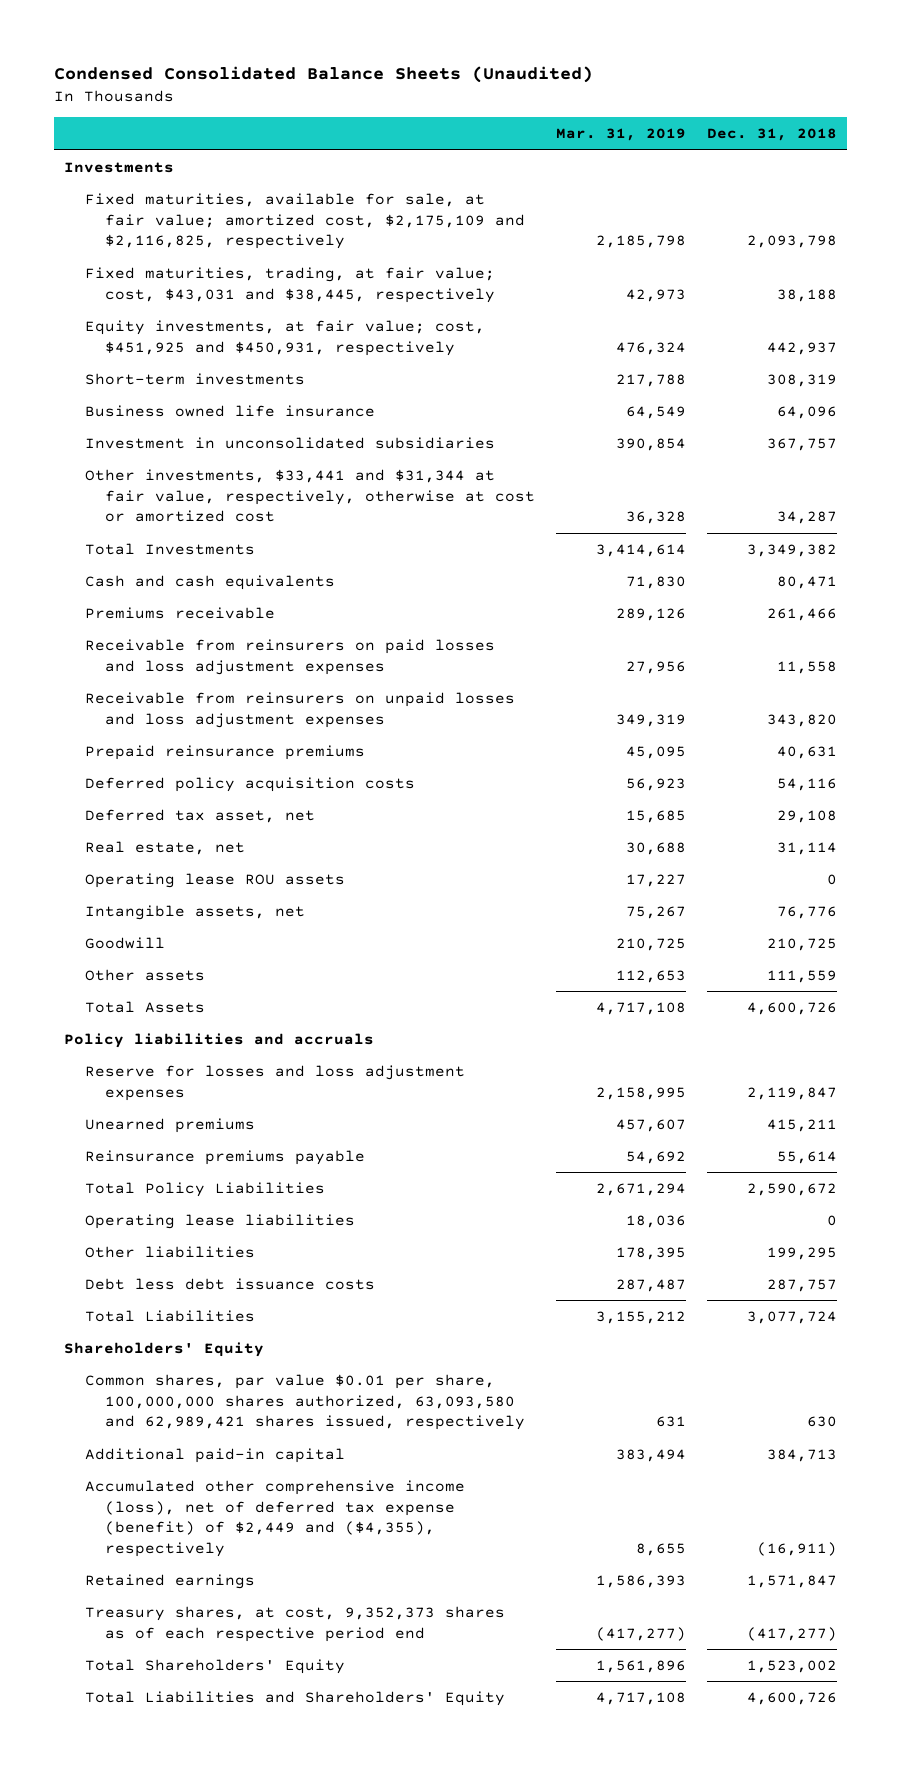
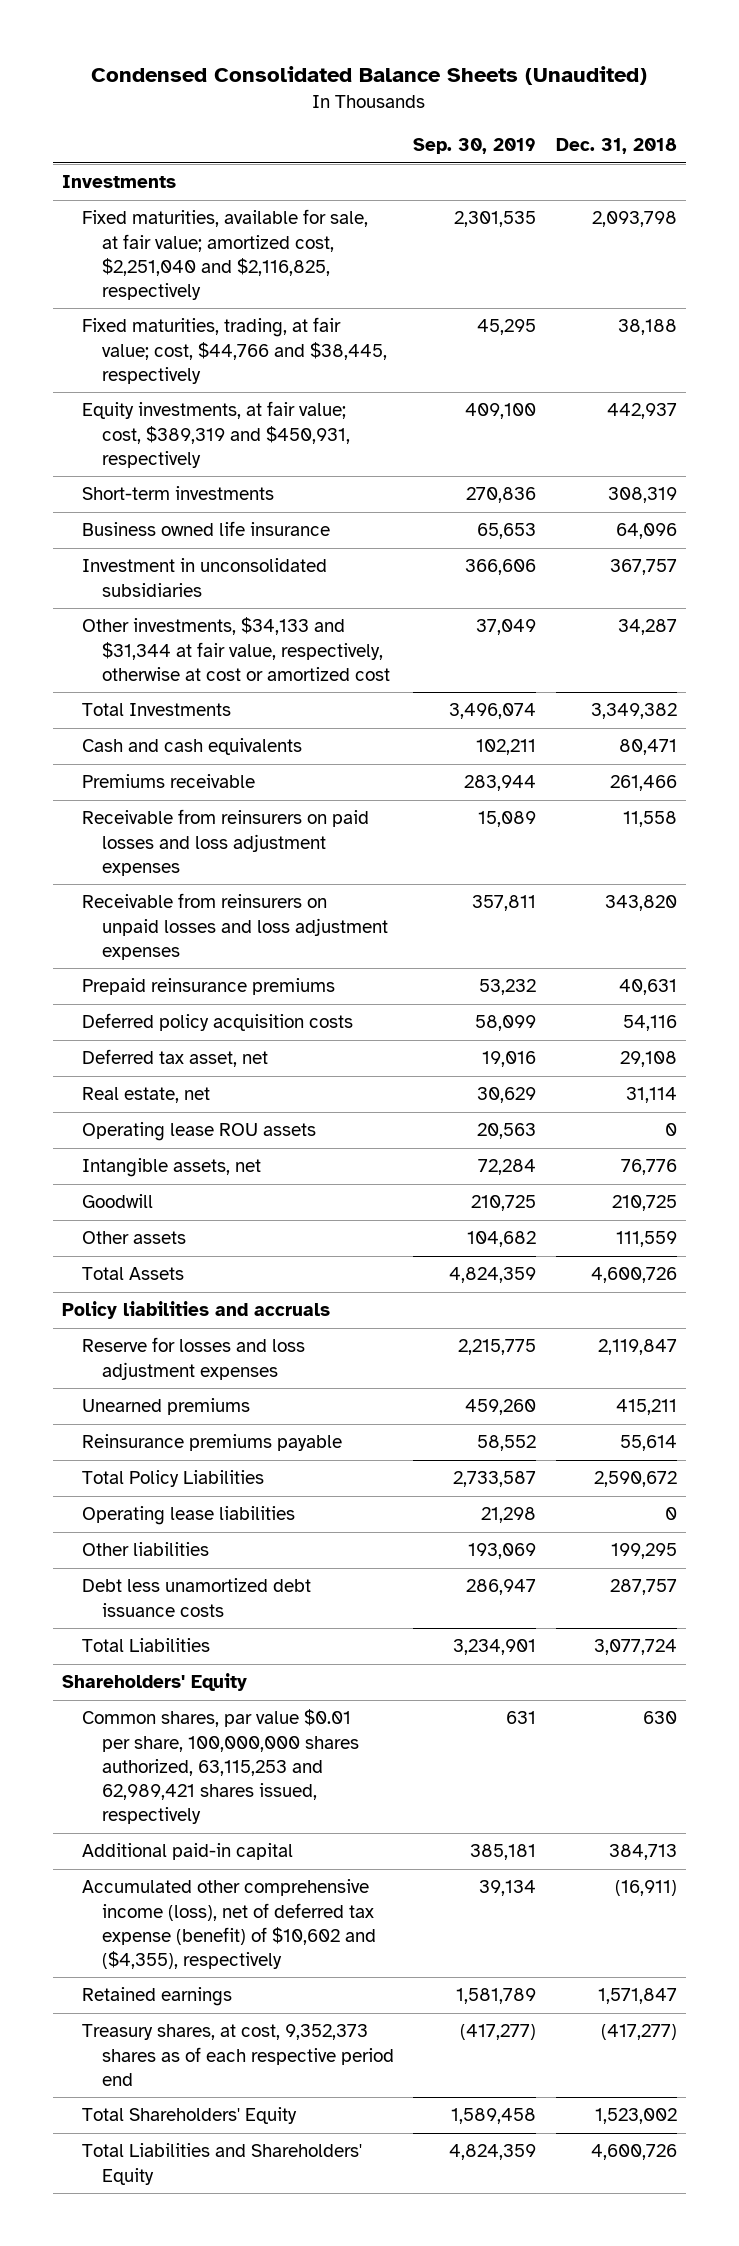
[555,128,686,142] Mar. 31, 2019 -> none
none -> [413,138,537,155] Sep. 30, 2019
[84,192,526,250] Fixed maturities, available for sale, at fair value; amortized cost, $2,175,109 and $2,116,825, respectively -> [82,209,369,300] Fixed maturities, available for sale, at fair value; amortized cost, $2,251,040 and $2,116,825, respectively
[84,266,496,303] Fixed maturities, trading, at fair value; cost, $43,031 and $38,445, respectively -> [82,317,388,384] Fixed maturities, trading, at fair value; cost, $44,766 and $38,445, respectively
[84,319,485,356] Equity investments, at fair value; cost, $451,925 and $450,931, respectively -> [82,401,351,468] Equity investments, at fair value; cost, $389,319 and $450,931, respectively
[84,468,536,523] Other investments, $33,441 and $31,344 at fair value, respectively, otherwise at cost or amortized cost -> [82,617,391,681] Other investments, $34,133 and $31,344 at fair value, respectively, otherwise at cost or amortized cost
[84,1277,375,1290] Debt less debt issuance costs -> [82,1578,312,1617] Debt less unamortized debt issuance costs
[84,1373,526,1431] Common shares, par value $0.01 per share, 100,000,000 shares authorized, 63,093,580 and 62,989,421 shares issued, respectively -> [82,1709,360,1824] Common shares, par value $0.01 per share, 100,000,000 shares authorized, 63,115,253 and 62,989,421 shares issued, respectively
[84,1479,465,1558] Accumulated other comprehensive income (loss), net of deferred tax expense (benefit) of $2,449 and ($4,355), respectively -> [82,1879,377,1969] Accumulated other comprehensive income (loss), net of deferred tax expense (benefit) of $10,602 and ($4,355), respectively

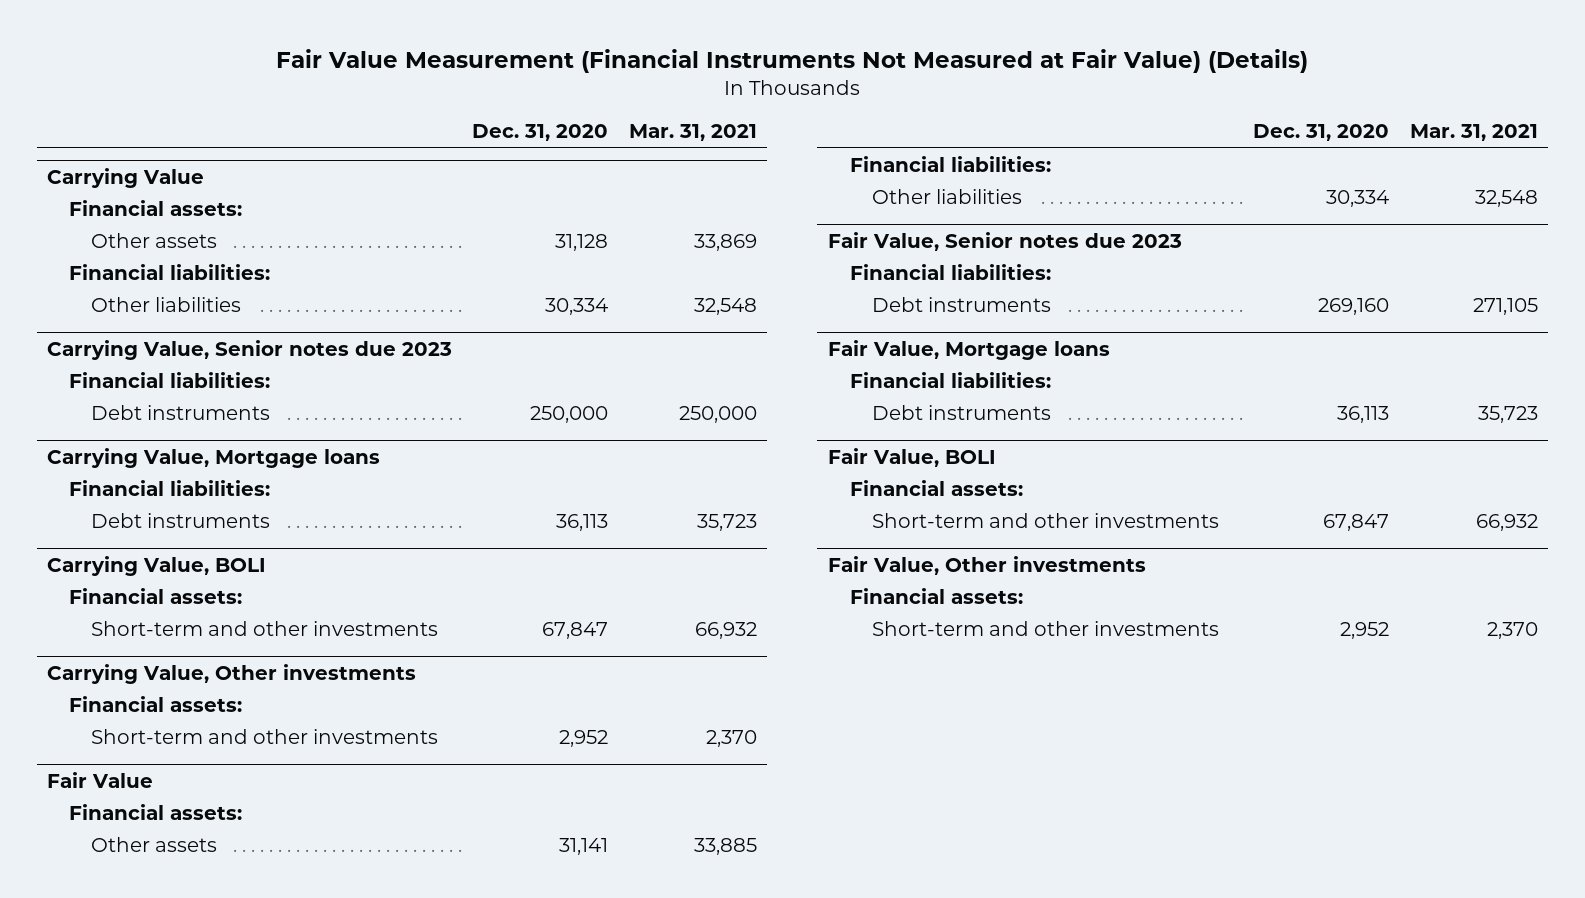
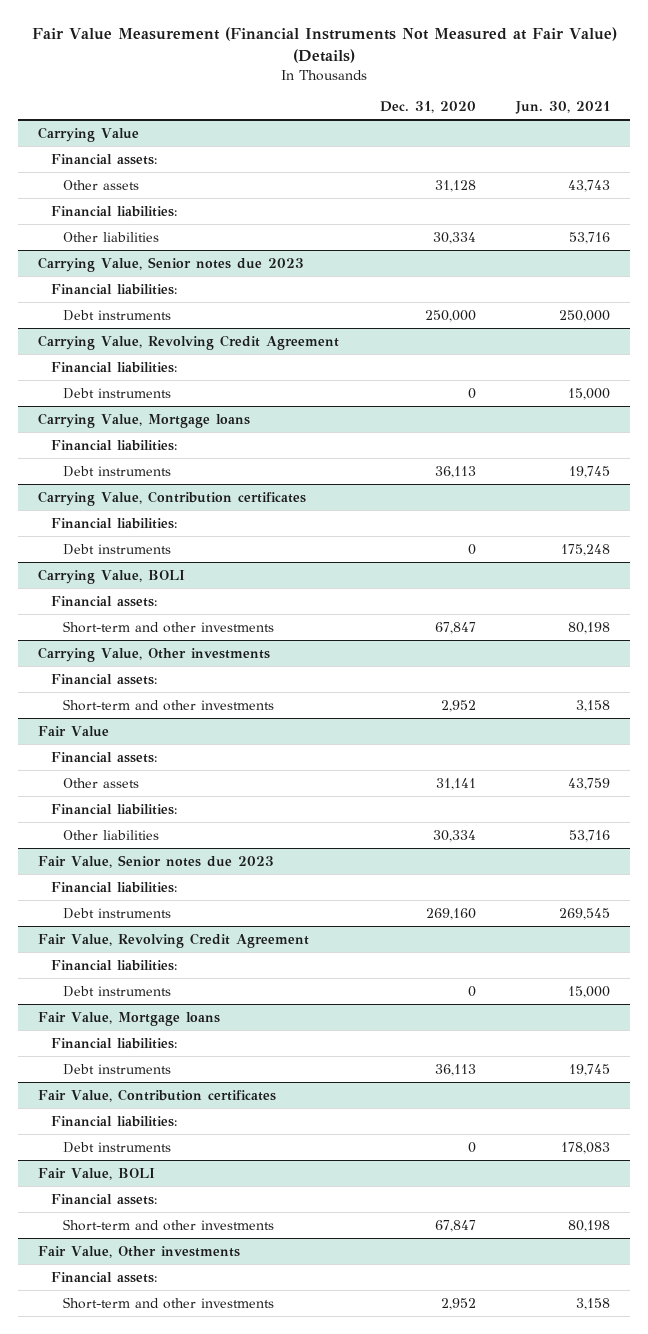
[628,124,757,142] Mar. 31, 2021 -> none
none -> [515,101,611,115] Jun. 30, 2021
none -> [38,334,340,350] Carrying Value, Revolving Credit Agreement
none -> [50,361,177,373] Financial liabilities:
none -> [63,387,172,399] Debt instruments
none -> [38,490,307,506] Carrying Value, Contribution certificates
none -> [50,517,177,529] Financial liabilities:
none -> [63,543,172,555] Debt instruments
none -> [38,932,310,948] Fair Value, Revolving Credit Agreement
none -> [50,959,177,971] Financial liabilities:
none -> [63,985,172,997] Debt instruments
none -> [38,1088,277,1102] Fair Value, Contribution certificates
none -> [50,1115,177,1127] Financial liabilities:
none -> [63,1141,172,1153] Debt instruments

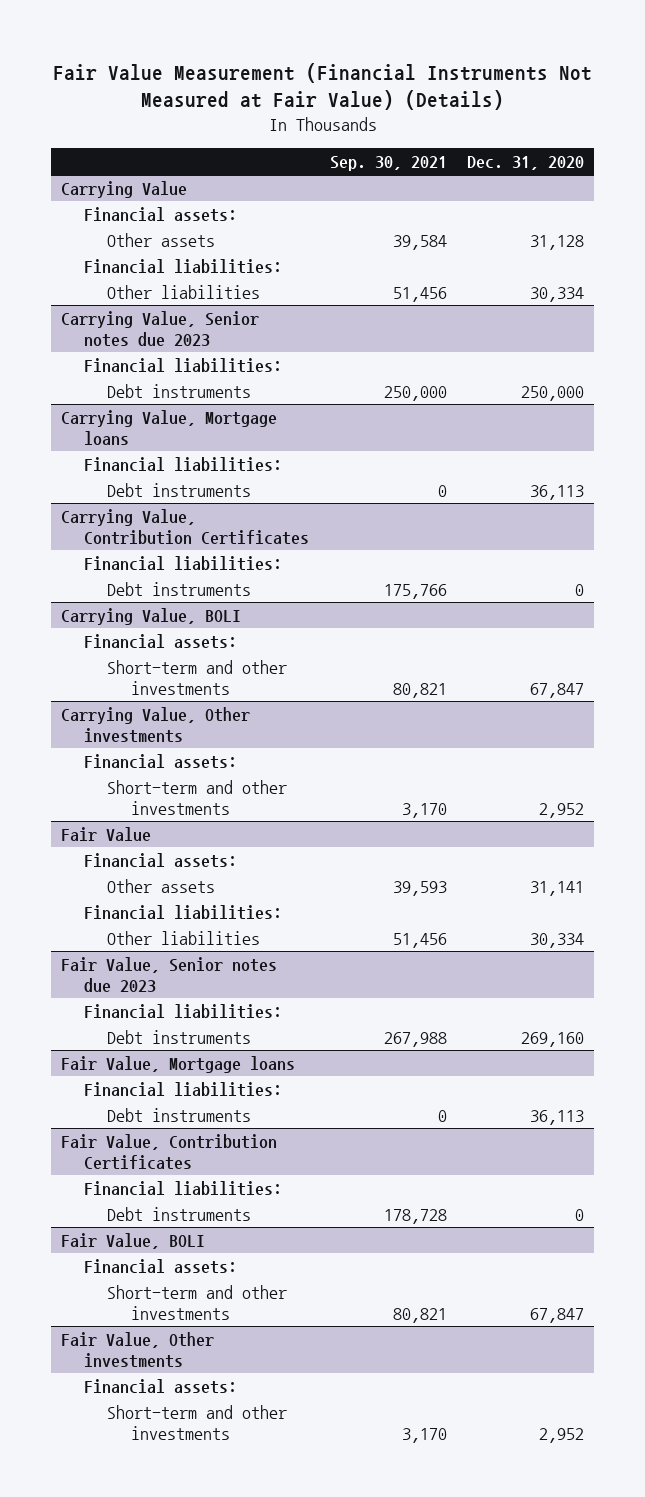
[515,101,611,115] Jun. 30, 2021 -> none
none -> [329,155,447,171] Sep. 30, 2021
[38,334,340,350] Carrying Value, Revolving Credit Agreement -> none
[50,361,177,373] Financial liabilities: -> none
[63,387,172,399] Debt instruments -> none
[38,490,307,506] Carrying Value, Contribution certificates -> [61,508,310,545] Carrying Value, Contribution Certificates
[38,932,310,948] Fair Value, Revolving Credit Agreement -> none
[50,959,177,971] Financial liabilities: -> none
[63,985,172,997] Debt instruments -> none
[38,1088,277,1102] Fair Value, Contribution certificates -> [61,1133,278,1170] Fair Value, Contribution Certificates

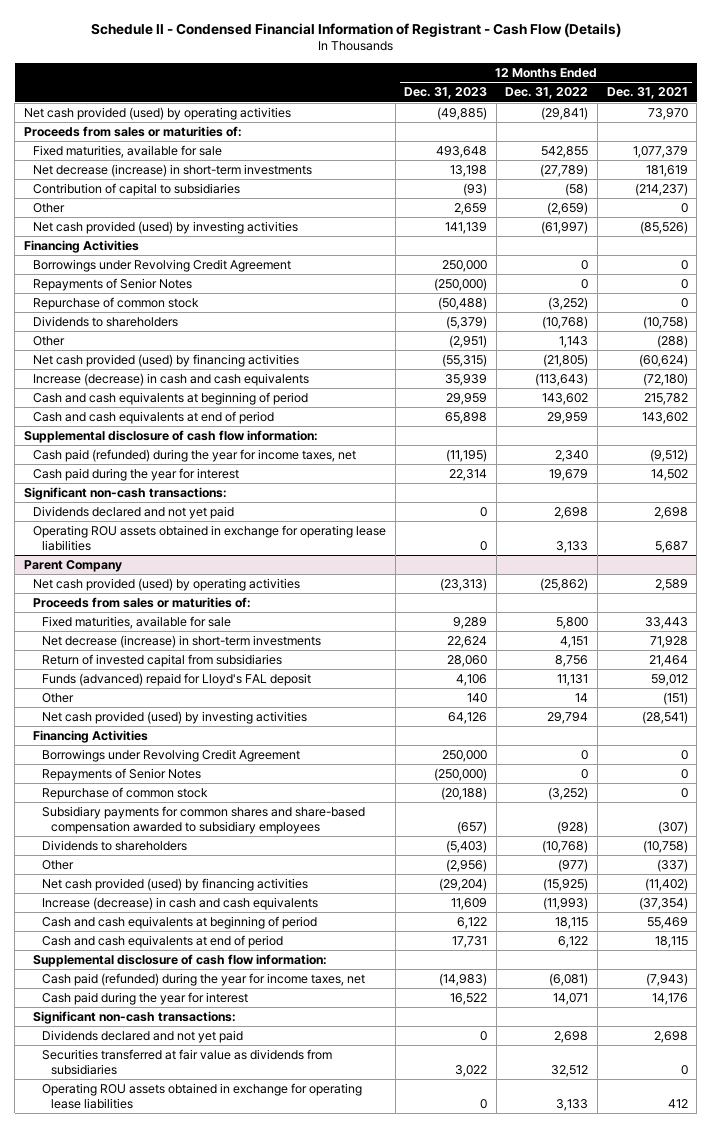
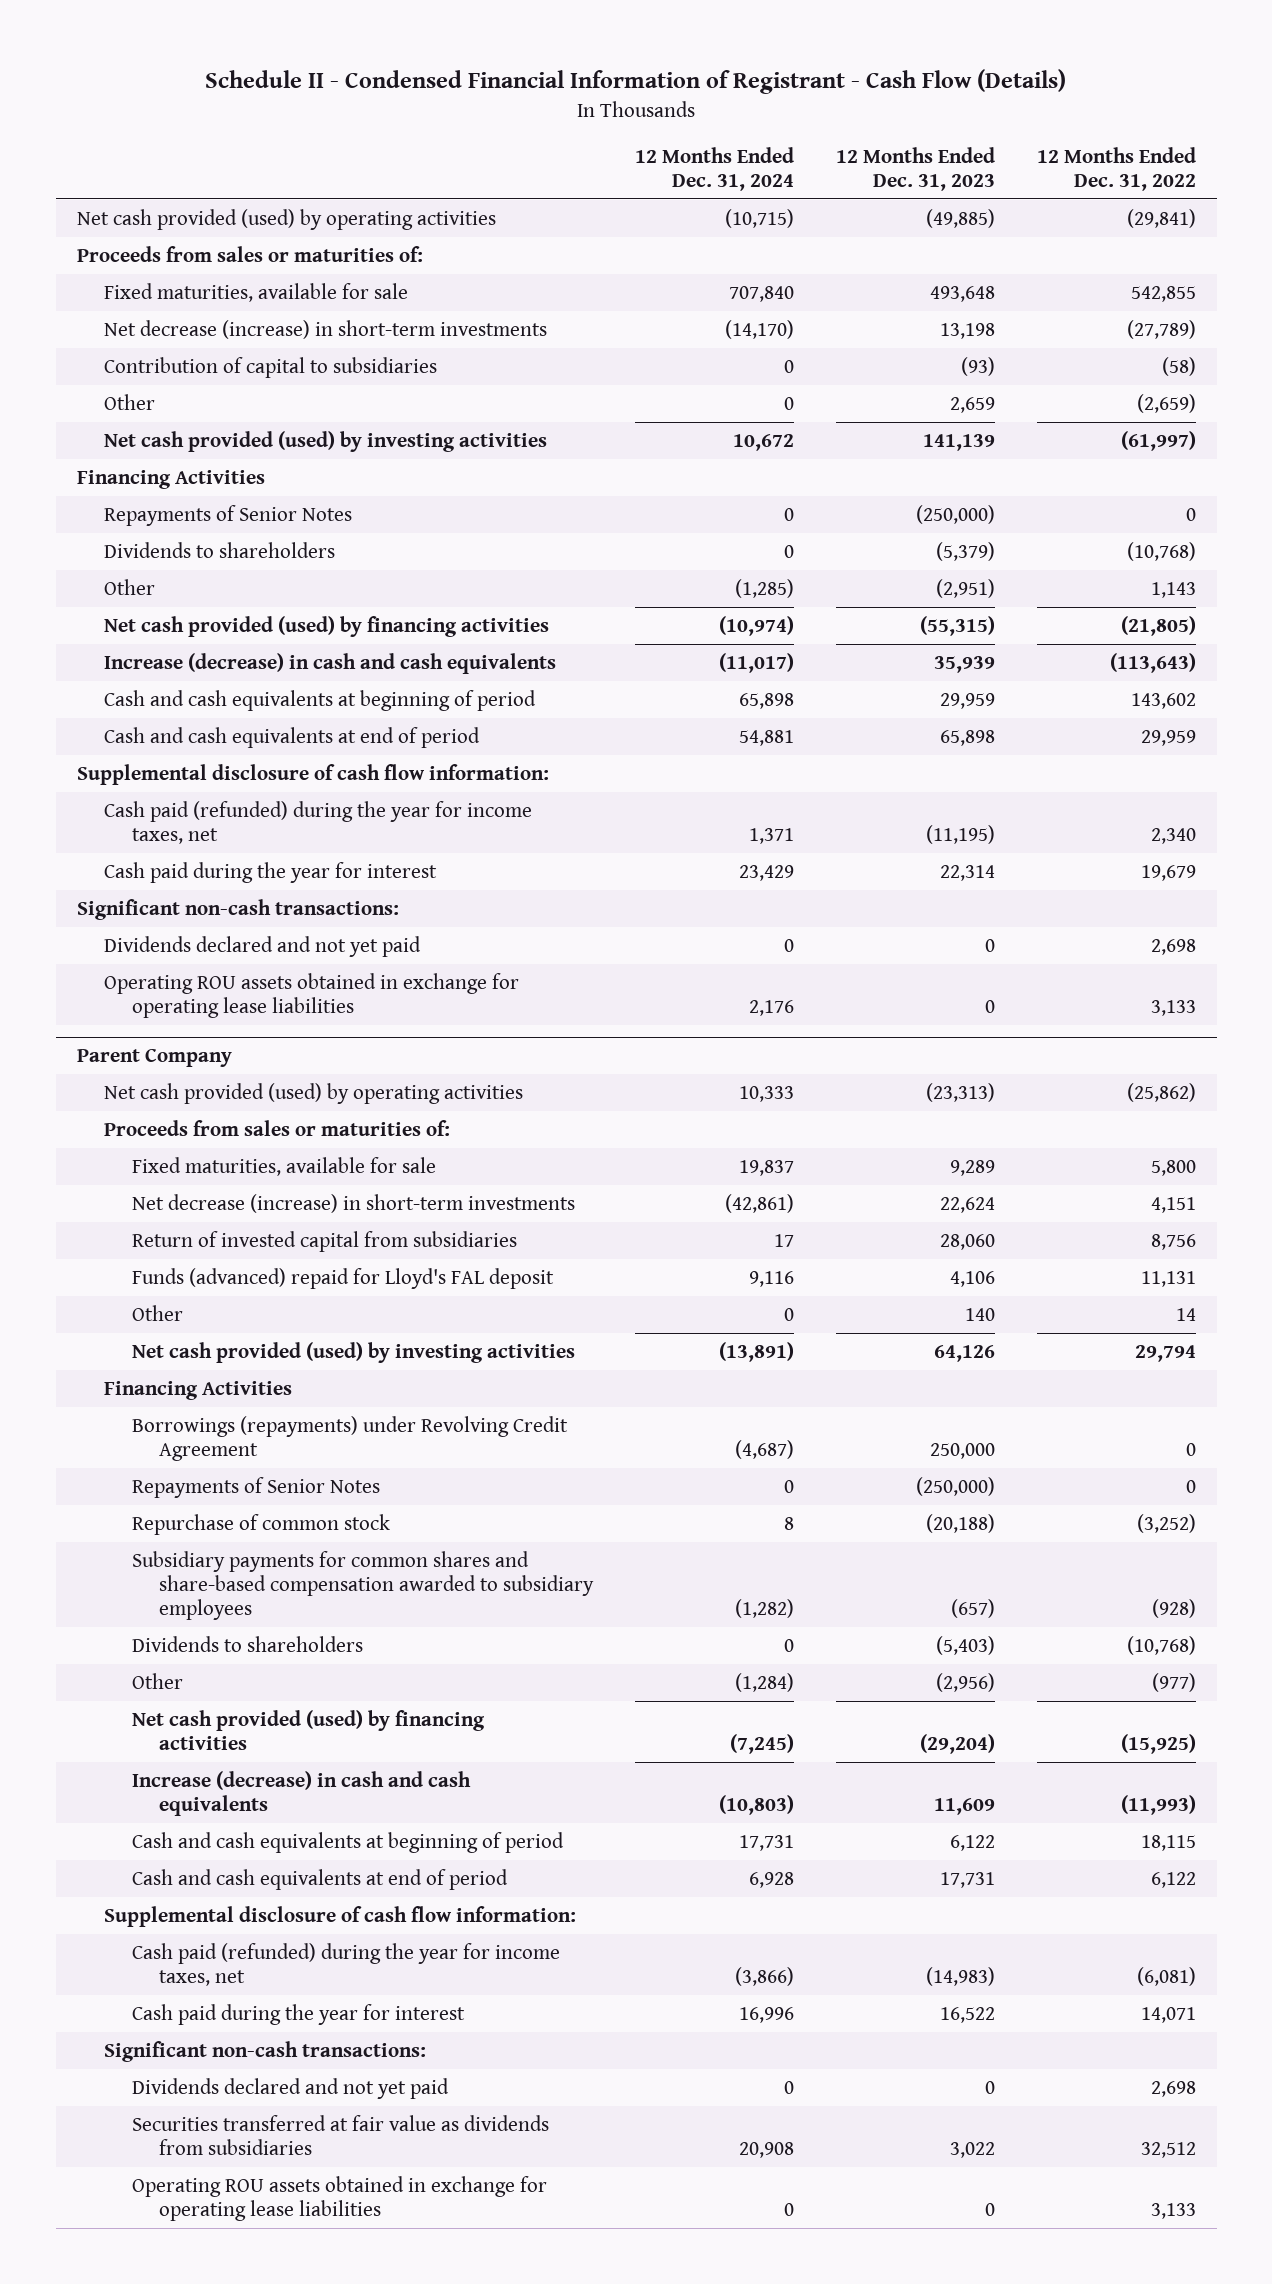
[606,87,688,100] Dec. 31, 2021 -> none
none -> [634,146,794,191] 12 Months Ended Dec. 31, 2024
[32,259,291,273] Borrowings under Revolving Credit Agreement -> none
[32,297,199,311] Repurchase of common stock -> none
[41,749,300,763] Borrowings under Revolving Credit Agreement -> [131,1415,568,1462] Borrowings (repayments) under Revolving Credit Agreement

